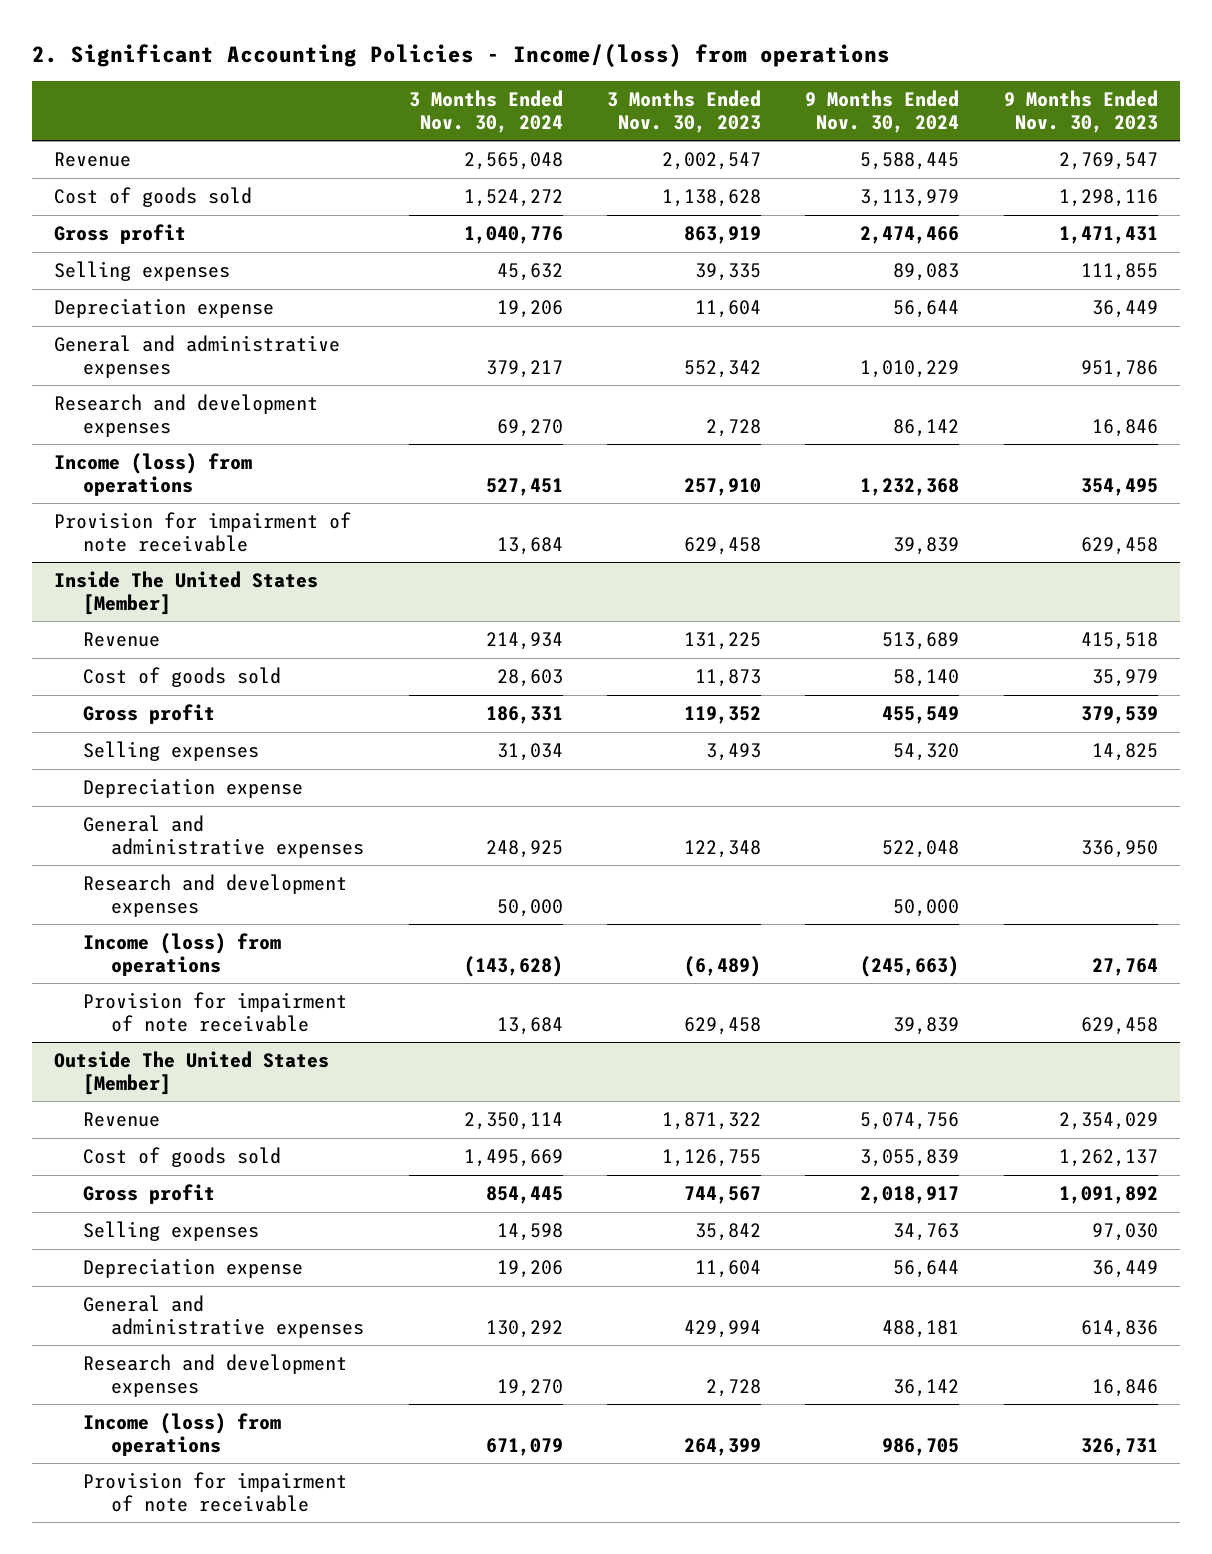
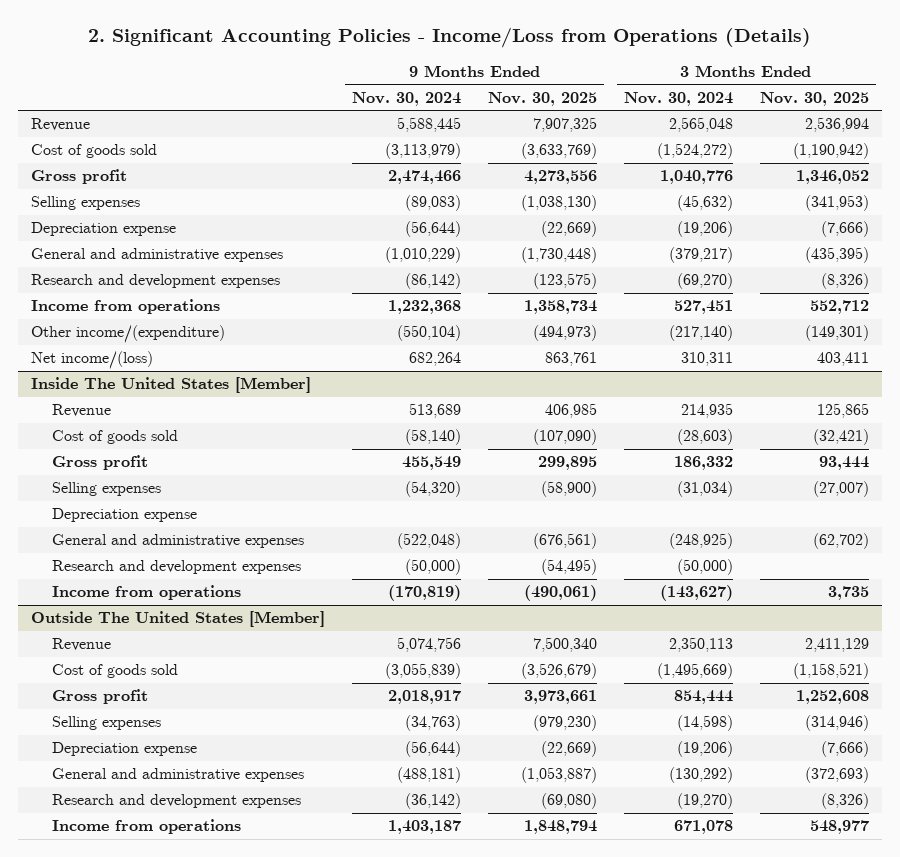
[31,43,890,67] 2. Significant Accounting Policies - Income/(loss) from operations -> [87,27,811,49] 2. Significant Accounting Policies - Income/Loss from Operations (Details)
[607,89,762,133] 3 Months Ended Nov. 30, 2023 -> none
[1003,89,1158,133] 9 Months Ended Nov. 30, 2023 -> none
none -> [487,91,597,106] Nov. 30, 2025
none -> [759,91,869,106] Nov. 30, 2025
[463,189,563,208] 1,524,272 -> [656,143,733,160] (1,524,272)
[860,189,960,208] 3,113,979 -> [385,143,462,160] (3,113,979)
[53,512,351,553] Provision for impairment of note receivable -> none
[496,263,563,282] 45,632 -> [676,195,733,212] (45,632)
[893,263,960,282] 89,083 -> [405,195,462,212] (89,083)
[496,300,563,319] 19,206 -> [676,221,733,238] (19,206)
[893,300,960,319] 56,644 -> [405,221,462,238] (56,644)
[485,360,563,379] 379,217 -> [668,247,733,264] (379,217)
[860,360,960,379] 1,010,229 -> [385,247,462,264] (1,010,229)
[496,419,563,438] 69,270 -> [676,273,733,290] (69,270)
[893,419,960,438] 86,142 -> [405,273,462,290] (86,142)
[53,453,252,497] Income (loss) from operations -> [31,299,221,315] Income from operations
none -> [31,325,226,344] Other income/(expenditure)
none -> [31,351,154,370] Net income/(loss)
[485,632,563,651] 214,934 -> [680,403,733,419] 214,935
[496,669,563,688] 28,603 -> [676,429,733,446] (28,603)
[893,669,960,688] 58,140 -> [405,429,462,446] (58,140)
[485,706,563,725] 186,331 -> [673,456,733,471] 186,332
[496,743,563,762] 31,034 -> [676,481,733,498] (31,034)
[893,743,960,762] 54,320 -> [405,481,462,498] (54,320)
[82,992,347,1033] Provision for impairment of note receivable -> none
[485,840,563,859] 248,925 -> [668,533,733,550] (248,925)
[882,840,960,859] 522,048 -> [397,533,462,550] (522,048)
[496,899,563,918] 50,000 -> [676,559,733,576] (50,000)
[893,899,960,918] 50,000 -> [405,559,462,576] (50,000)
[82,933,281,977] Income (loss) from operations -> [51,585,241,601] Income from operations
[463,956,563,978] (143,628) -> [659,585,733,602] (143,627)
[860,956,960,978] (245,663) -> [388,585,462,602] (170,819)
[82,1472,347,1513] Provision for impairment of note receivable -> none
[463,1112,563,1131] 2,350,114 -> [668,637,733,653] 2,350,113
[463,1149,563,1168] 1,495,669 -> [656,663,733,680] (1,495,669)
[860,1149,960,1168] 3,055,839 -> [385,663,462,680] (3,055,839)
[485,1186,563,1205] 854,445 -> [673,690,733,705] 854,444
[496,1223,563,1242] 14,598 -> [676,715,733,732] (14,598)
[893,1223,960,1242] 34,763 -> [405,715,462,732] (34,763)
[496,1260,563,1279] 19,206 -> [676,741,733,758] (19,206)
[893,1260,960,1279] 56,644 -> [405,741,462,758] (56,644)
[485,1320,563,1339] 130,292 -> [668,767,733,784] (130,292)
[882,1320,960,1339] 488,181 -> [397,767,462,784] (488,181)
[496,1379,563,1398] 19,270 -> [676,793,733,810] (19,270)
[893,1379,960,1398] 36,142 -> [405,793,462,810] (36,142)
[82,1413,281,1457] Income (loss) from operations -> [51,819,241,835] Income from operations
[485,1438,563,1457] 671,079 -> [673,820,733,835] 671,078
[882,1438,960,1457] 986,705 -> [388,820,462,835] 1,403,187

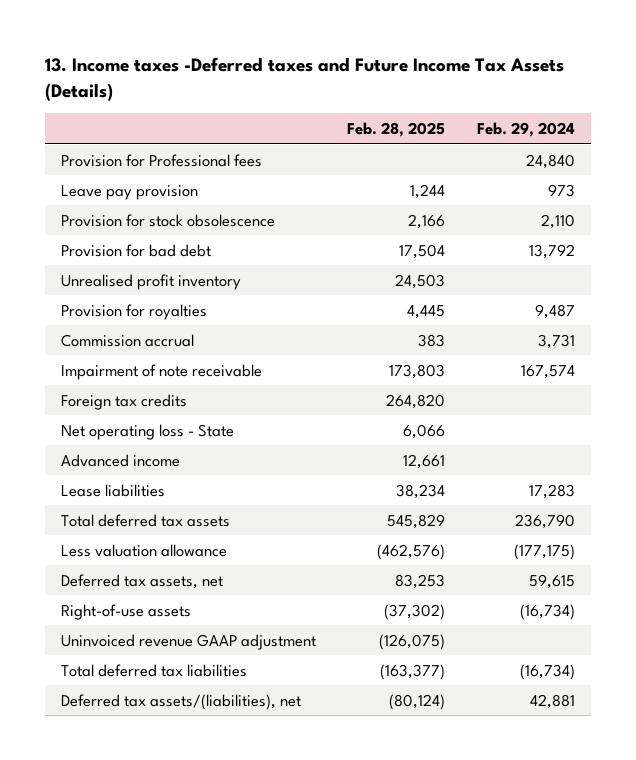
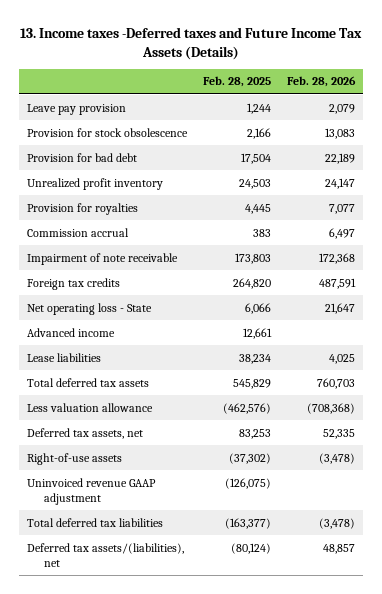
[476,121,575,137] Feb. 29, 2024 -> none
none -> [287,76,357,88] Feb. 28, 2026
[60,153,262,167] Provision for Professional fees -> none
[60,273,241,290] Unrealised profit inventory -> [26,177,163,190] Unrealized profit inventory

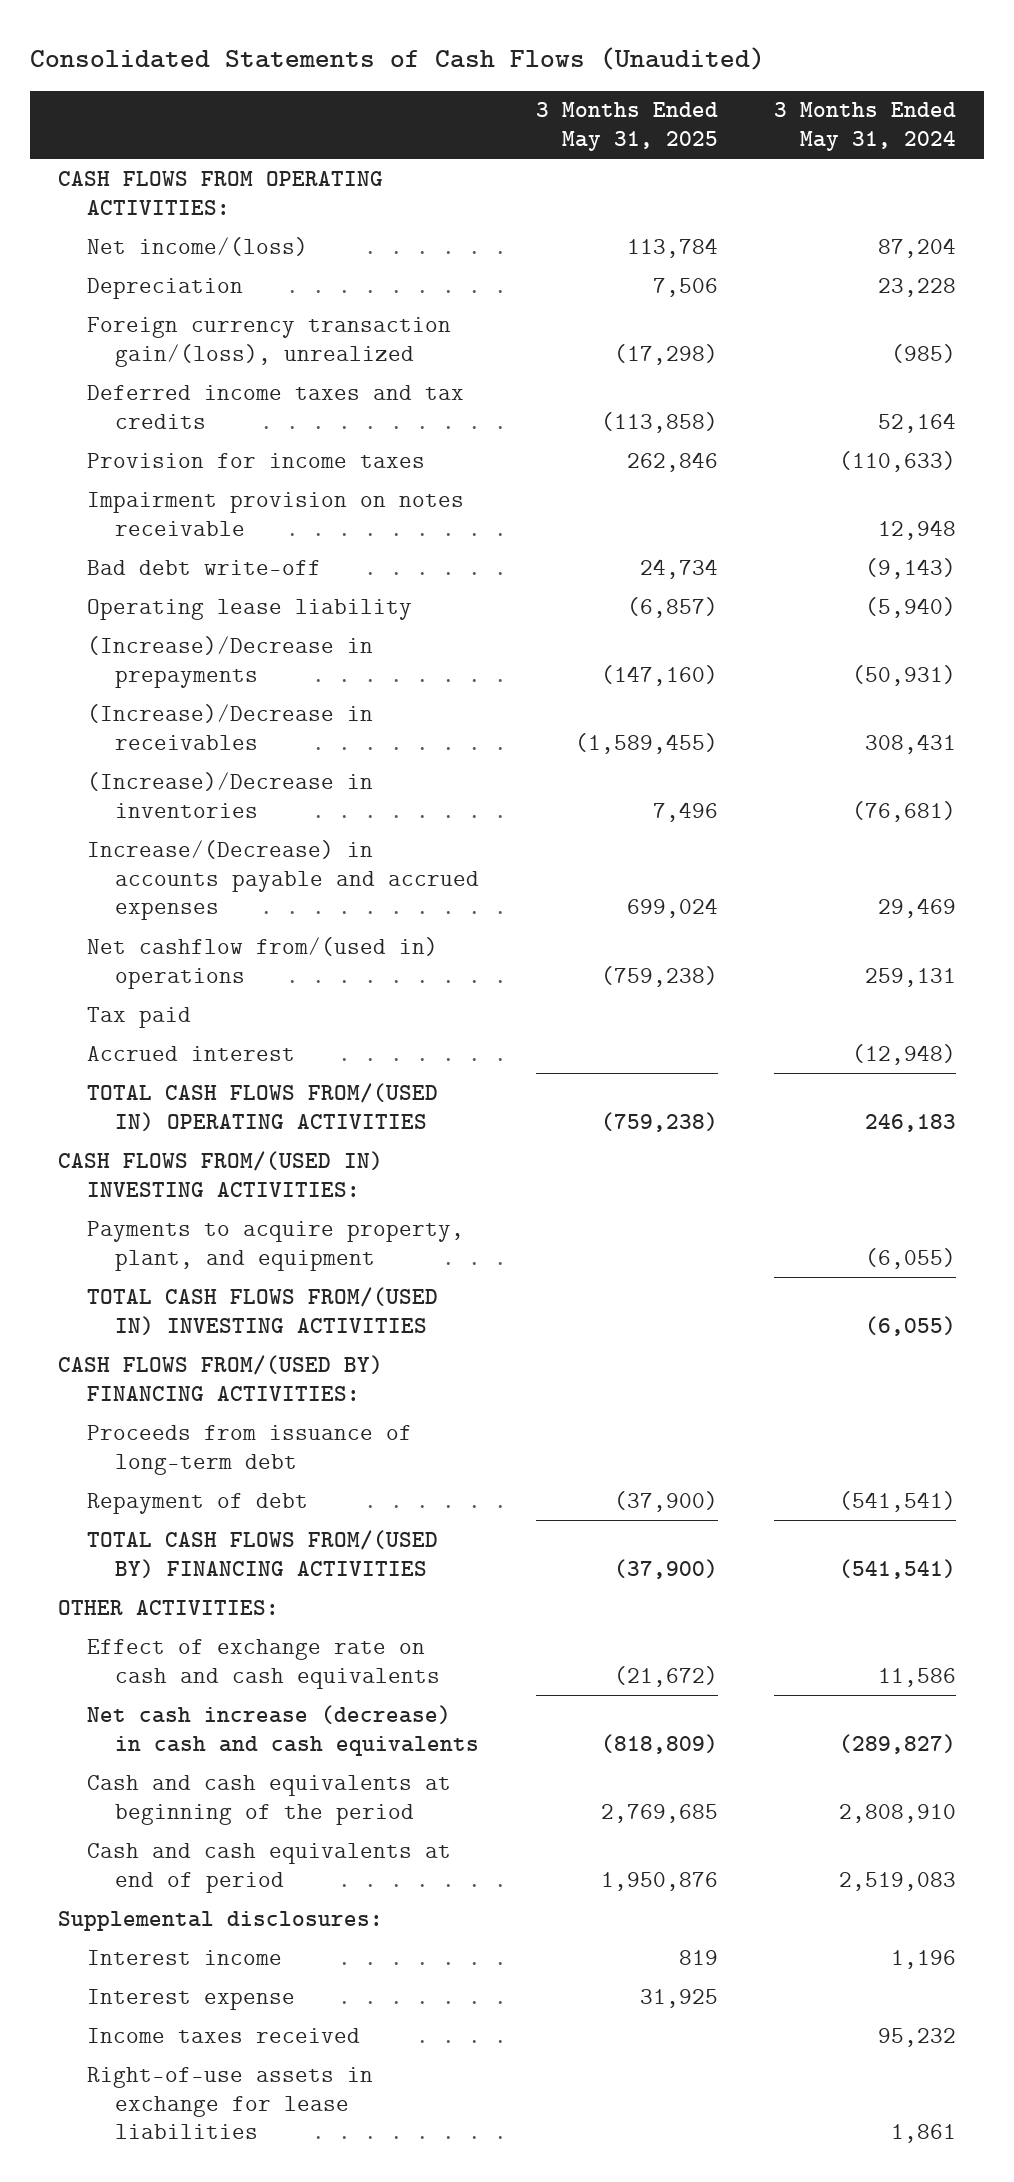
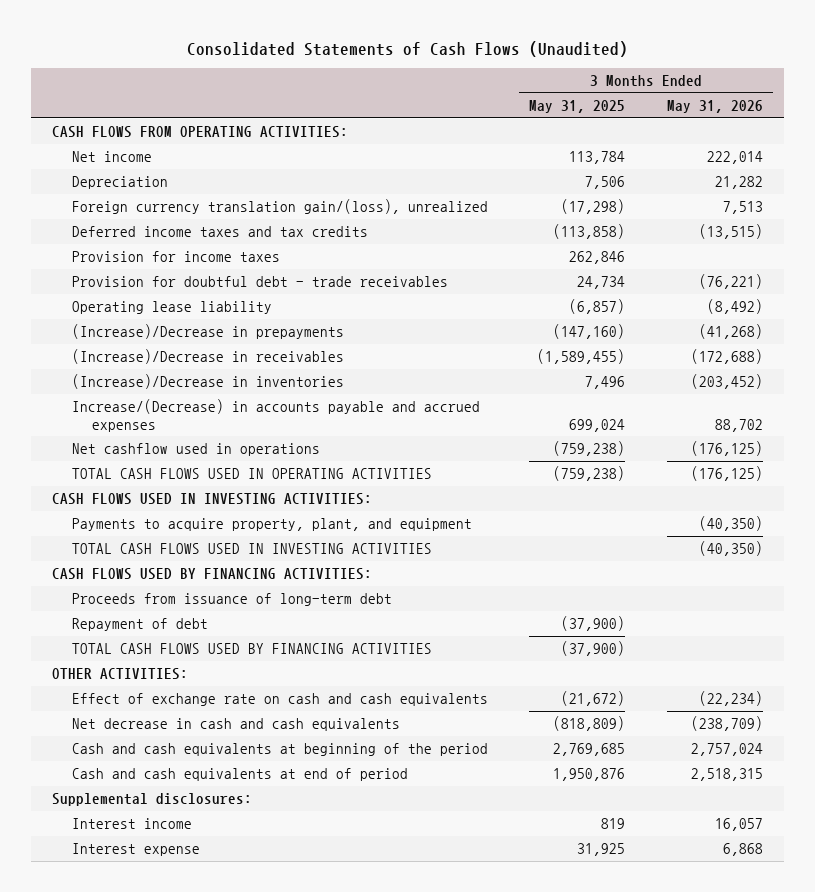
[774,102,957,152] 3 Months Ended May 31, 2024 -> none
none -> [666,99,763,113] May 31, 2026
[86,236,308,256] Net income/(loss) -> [71,151,152,163] Net income
[86,316,451,367] Foreign currency transaction gain/(loss), unrealized -> [71,199,488,215] Foreign currency translation gain/(loss), unrealized
[86,491,464,536] Impairment provision on notes receivable -> none
[86,559,321,575] Bad debt write-off -> [71,276,448,288] Provision for doubtful debt - trade receivables
[86,1006,191,1028] Tax paid -> none
[86,1045,295,1061] Accrued interest -> none
[86,936,438,989] Net cashflow from/(used in) operations -> [71,443,320,457] Net cashflow used in operations
[86,1082,438,1131] TOTAL CASH FLOWS FROM/(USED IN) OPERATING ACTIVITIES -> [71,468,432,480] TOTAL CASH FLOWS USED IN OPERATING ACTIVITIES
[58,1150,384,1197] CASH FLOWS FROM/(USED IN) INVESTING ACTIVITIES: -> [52,493,373,506] CASH FLOWS USED IN INVESTING ACTIVITIES:
[86,1286,438,1335] TOTAL CASH FLOWS FROM/(USED IN) INVESTING ACTIVITIES -> [71,543,432,555] TOTAL CASH FLOWS USED IN INVESTING ACTIVITIES
[58,1354,384,1401] CASH FLOWS FROM/(USED BY) FINANCING ACTIVITIES: -> [52,568,373,581] CASH FLOWS USED BY FINANCING ACTIVITIES:
[86,1529,438,1578] TOTAL CASH FLOWS FROM/(USED BY) FINANCING ACTIVITIES -> [71,643,432,655] TOTAL CASH FLOWS USED BY FINANCING ACTIVITIES
[86,1704,480,1756] Net cash increase (decrease) in cash and cash equivalents -> [71,718,400,732] Net decrease in cash and cash equivalents
[86,2027,360,2043] Income taxes received -> none
[86,2066,373,2140] Right-of-use assets in exchange for lease liabilities -> none

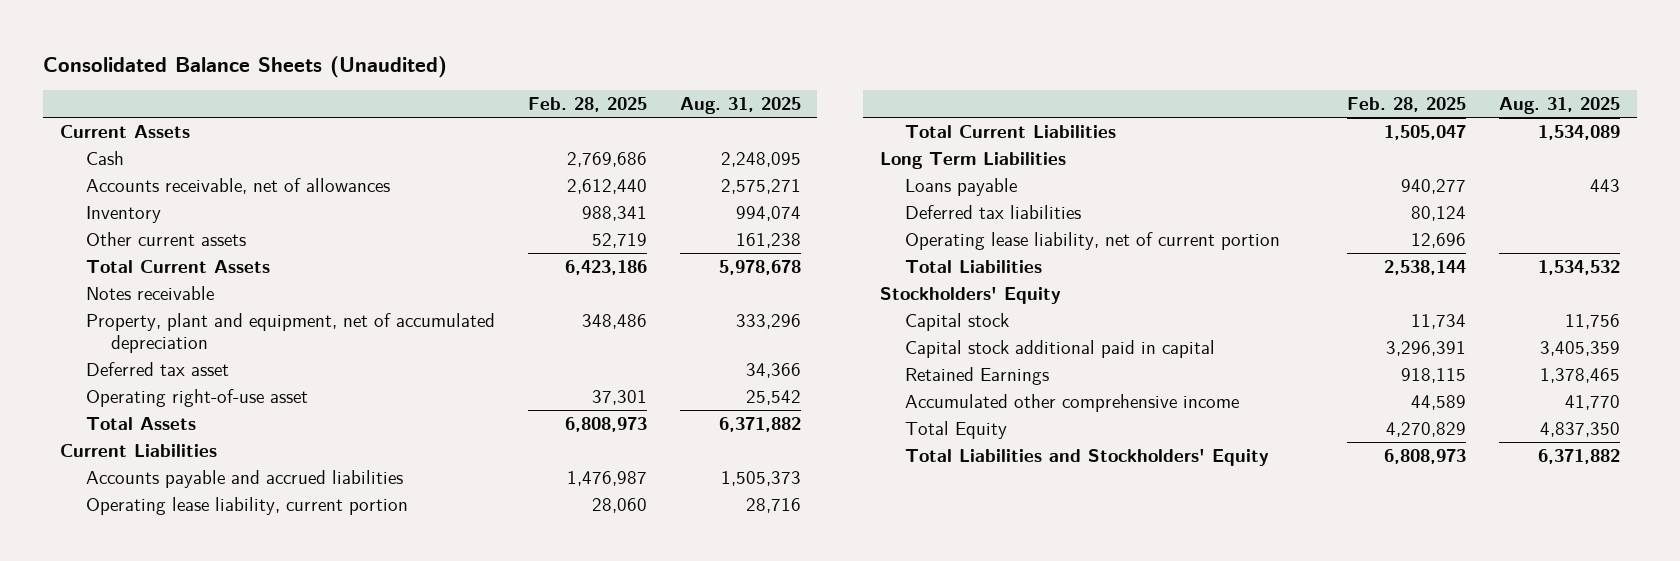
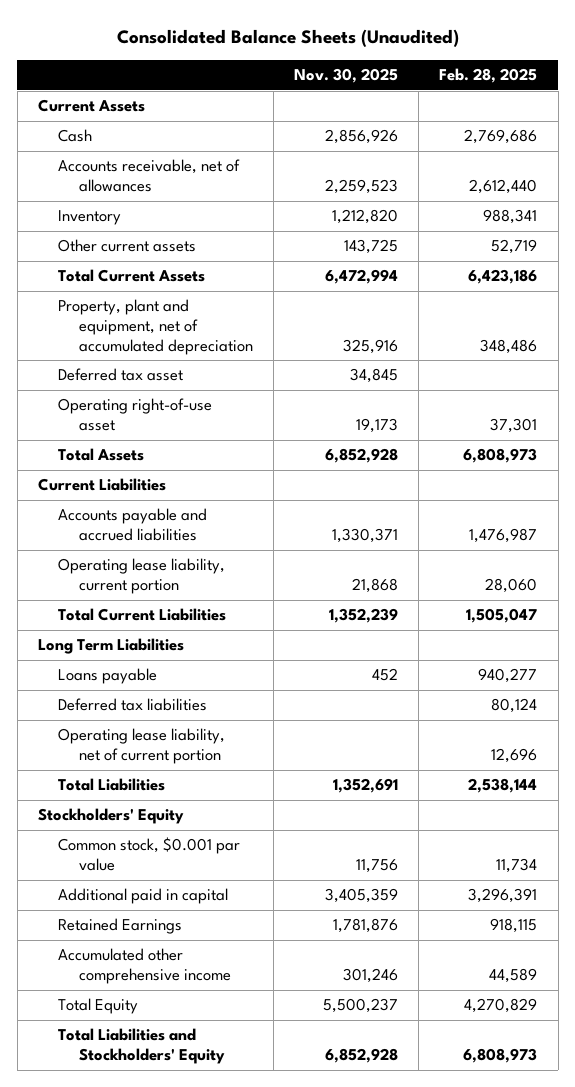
[679,97,801,115] Aug. 31, 2025 -> none
none -> [294,68,399,84] Nov. 30, 2025
[85,285,214,300] Notes receivable -> none
[905,312,1010,331] Capital stock -> [58,837,241,872] Common stock, $0.001 par value
[905,339,1216,358] Capital stock additional paid in capital -> [58,888,229,905] Additional paid in capital

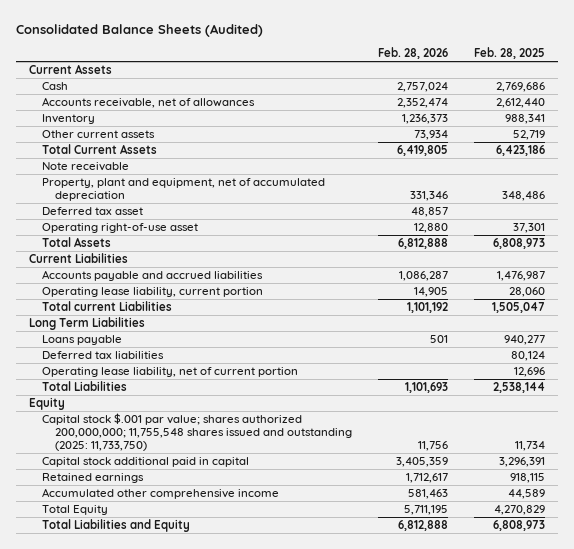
[116,29,459,48] Consolidated Balance Sheets (Unaudited) -> [15,23,263,37] Consolidated Balance Sheets (Audited)
[294,68,399,84] Nov. 30, 2025 -> none
none -> [377,47,448,60] Feb. 28, 2026
none -> [41,162,129,172] Note receivable
[58,608,227,622] Total Current Liabilities -> [41,301,172,312] Total current Liabilities
[38,808,185,825] Stockholders' Equity -> [29,397,66,411] Equity
[58,837,241,872] Common stock, $0.001 par value -> [41,413,352,452] Capital stock $.001 par value; shares authorized 200,000,000; 11,755,548 shares issued and outstanding (2025: 11,733,750)
[58,888,229,905] Additional paid in capital -> [41,457,249,468] Capital stock additional paid in capital
[58,918,183,935] Retained Earnings -> [41,473,144,484] Retained earnings
[58,1028,225,1065] Total Liabilities and Stockholders' Equity -> [41,519,190,533] Total Liabilities and Equity

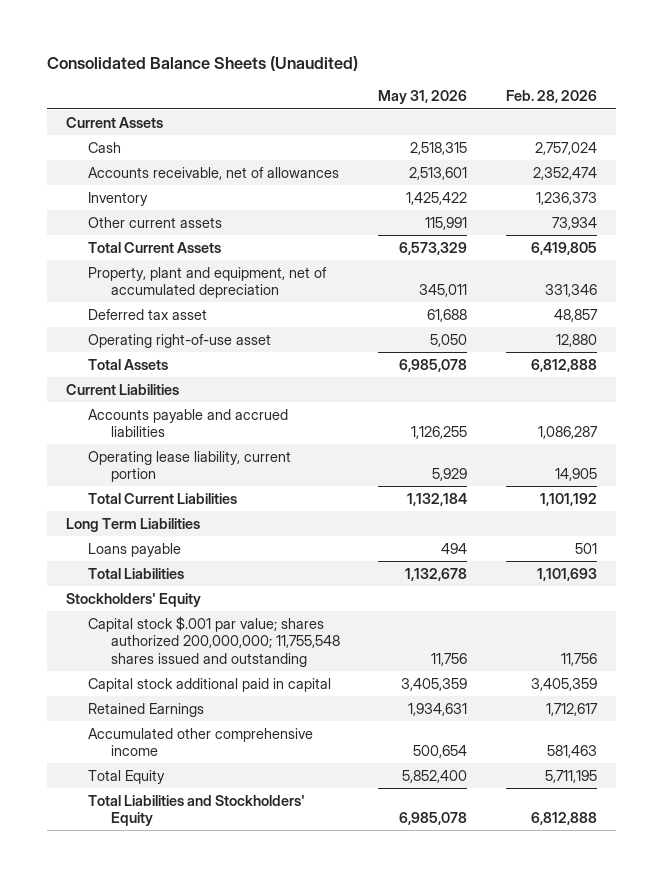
[15,23,263,37] Consolidated Balance Sheets (Audited) -> [46,56,358,72] Consolidated Balance Sheets (Unaudited)
[474,47,546,60] Feb. 28, 2025 -> none
none -> [378,90,468,105] May 31, 2026
[41,162,129,172] Note receivable -> none
[41,301,172,312] Total current Liabilities -> [88,492,238,504] Total Current Liabilities
[41,351,164,360] Deferred tax liabilities -> none
[41,367,298,378] Operating lease liability, net of current portion -> none
[29,397,66,411] Equity -> [65,592,201,607] Stockholders' Equity
[41,413,352,452] Capital stock $.001 par value; shares authorized 200,000,000; 11,755,548 shares issued and outstanding (2025: 11,733,750) -> [88,615,340,667] Capital stock $.001 par value; shares authorized 200,000,000; 11,755,548 shares issued and outstanding
[41,473,144,484] Retained earnings -> [88,702,205,717] Retained Earnings
[41,519,190,533] Total Liabilities and Equity -> [88,794,306,827] Total Liabilities and Stockholders' Equity

